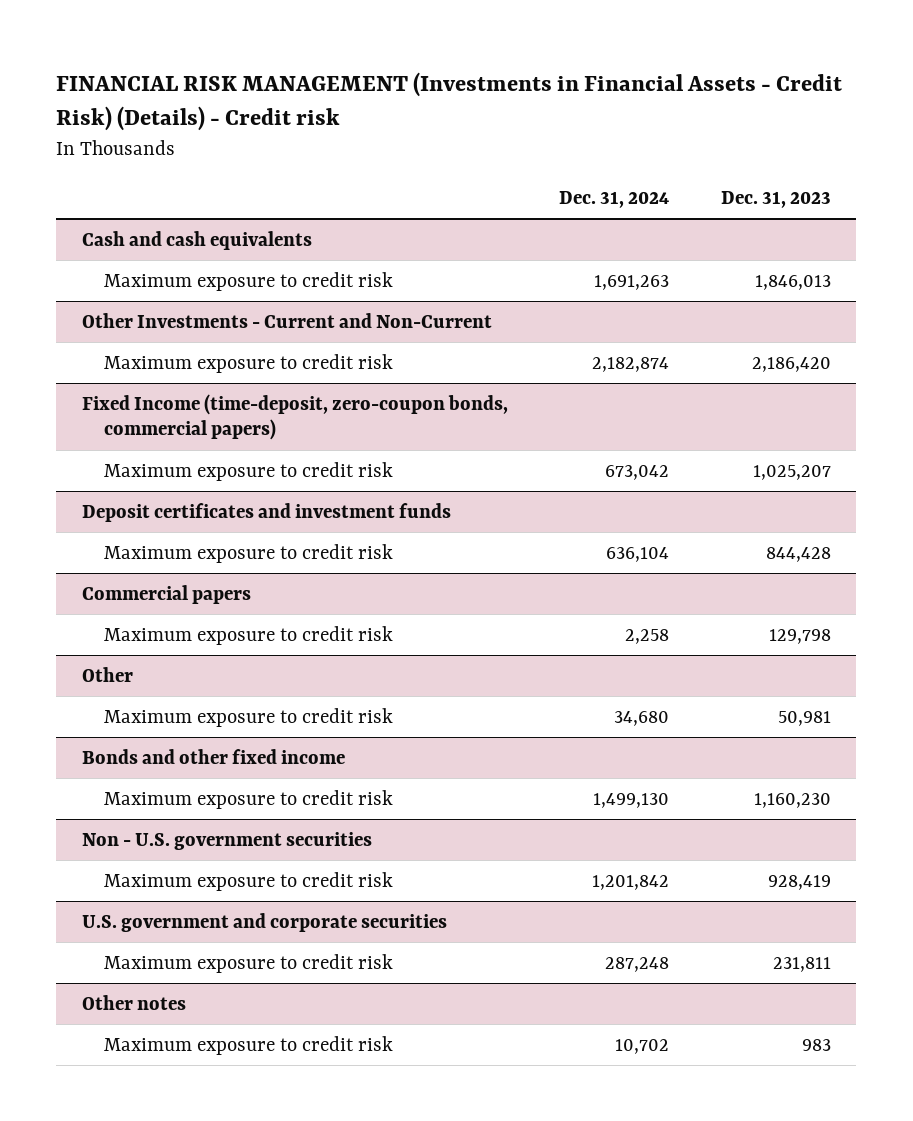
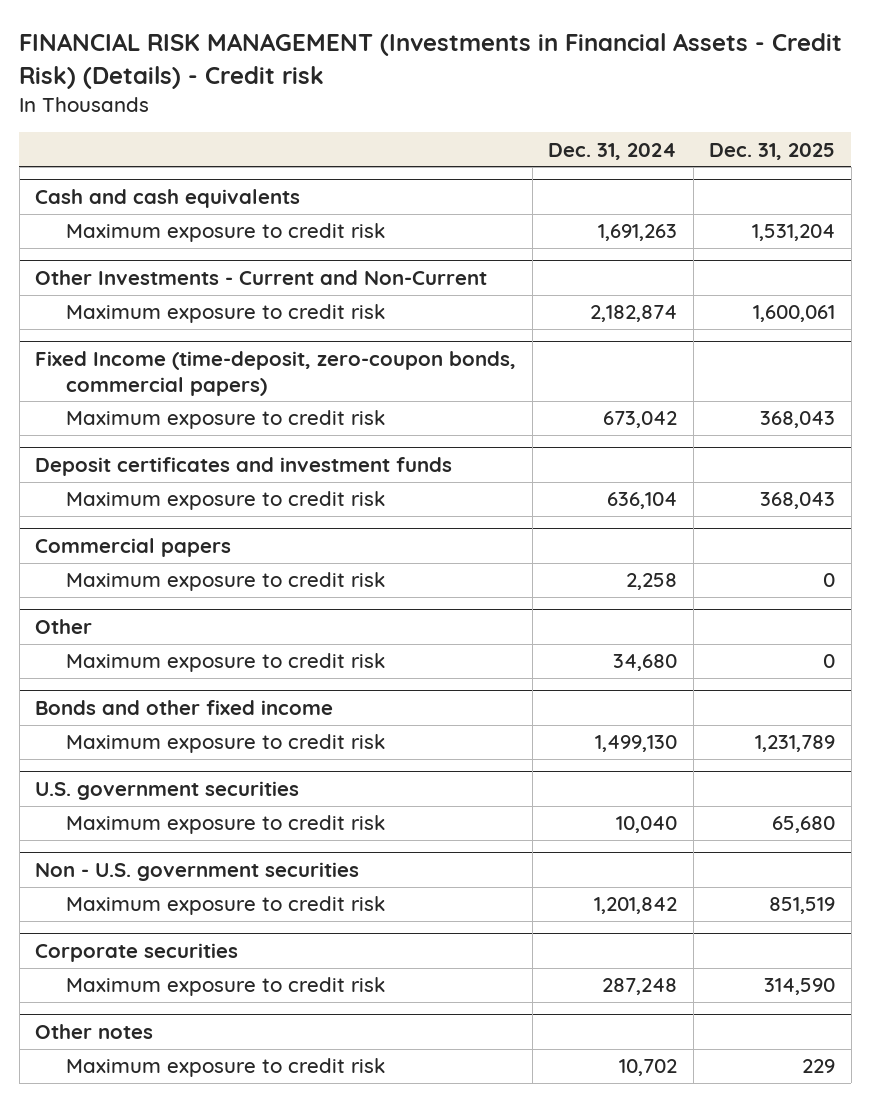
[720,190,831,208] Dec. 31, 2023 -> none
none -> [709,142,836,160] Dec. 31, 2025
none -> [35,781,300,801] U.S. government securities
none -> [66,815,386,835] Maximum exposure to credit risk
[82,912,448,932] U.S. government and corporate securities -> [35,943,239,963] Corporate securities

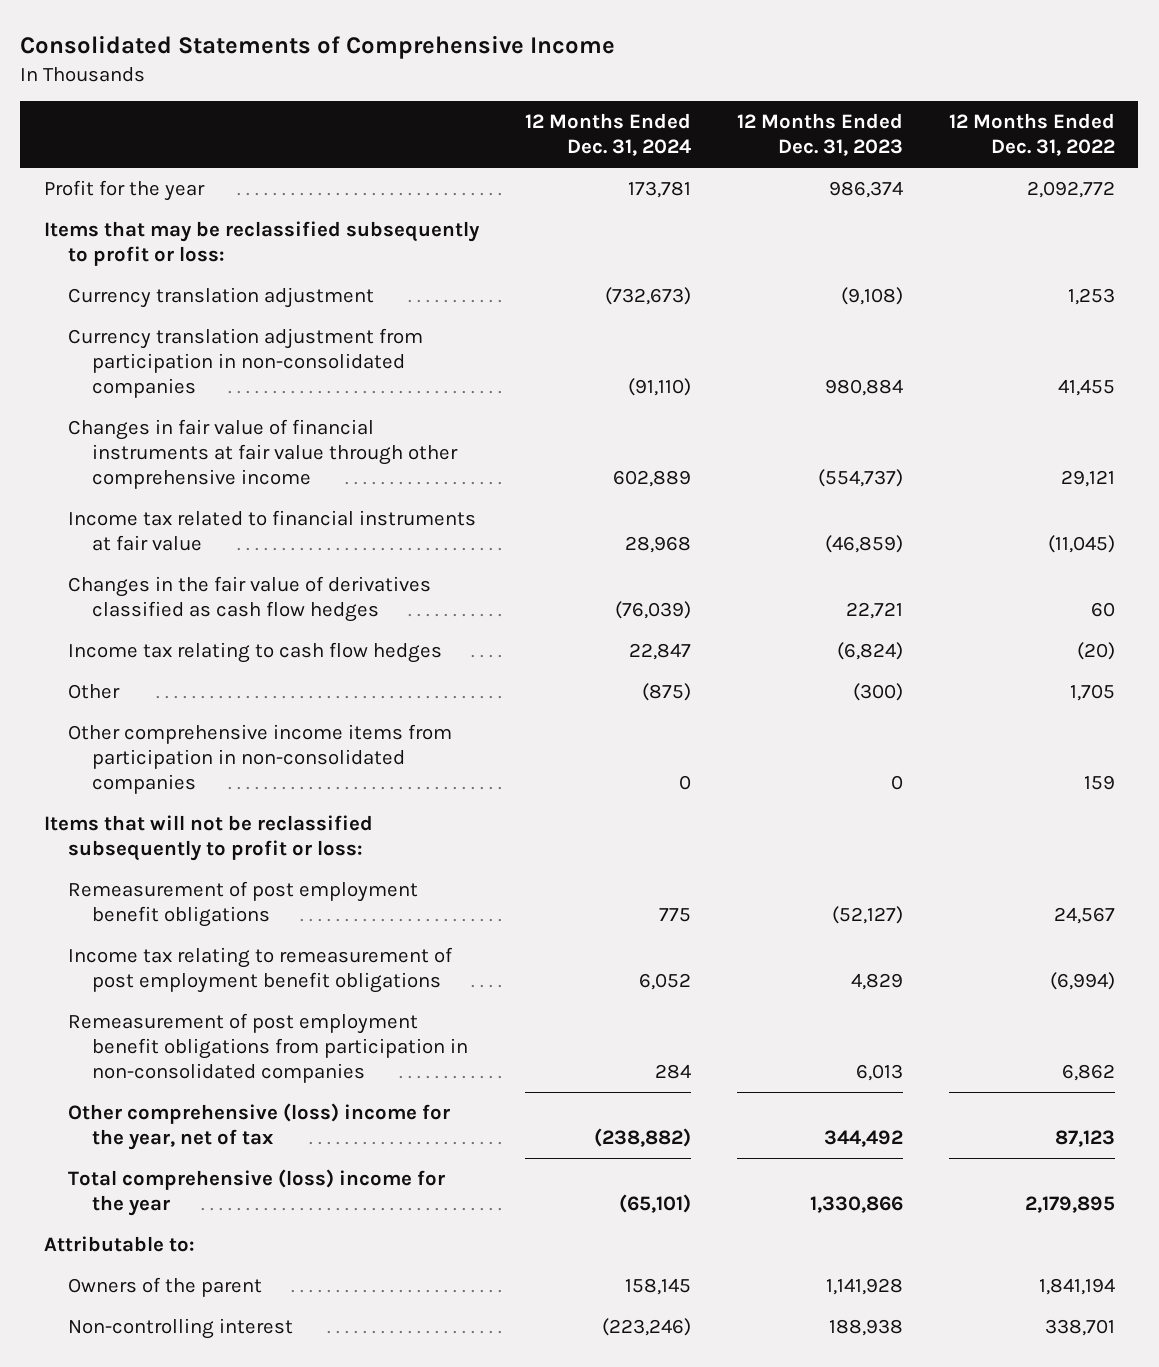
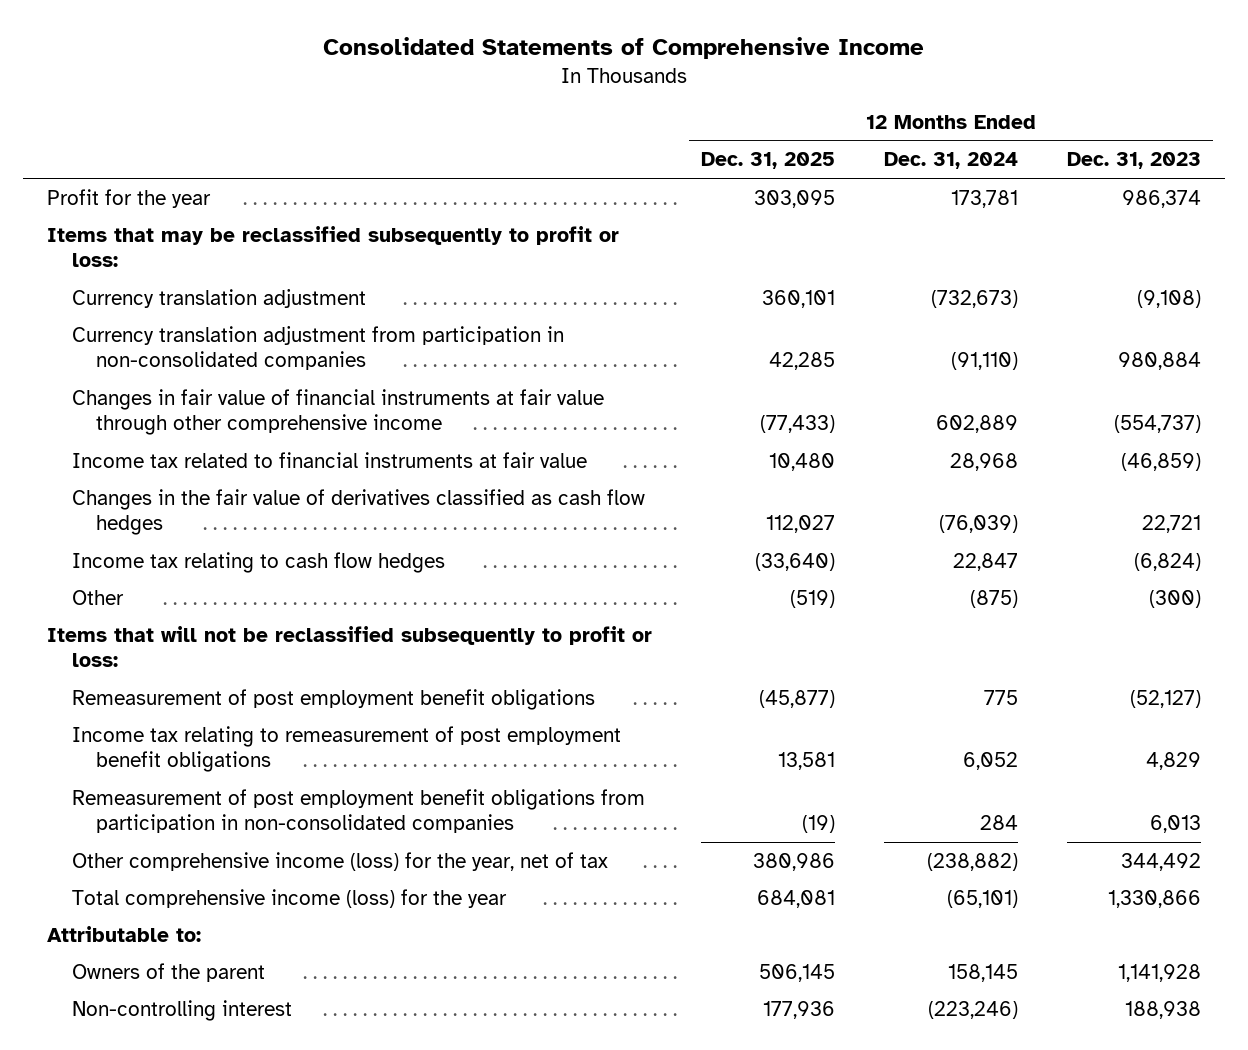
[949,113,1116,157] 12 Months Ended Dec. 31, 2022 -> none
none -> [701,152,836,170] Dec. 31, 2025
[67,723,452,795] Other comprehensive income items from participation in non-consolidated companies -> none
[67,1102,450,1150] Other comprehensive (loss) income for the year, net of tax -> [71,851,608,871] Other comprehensive income (loss) for the year, net of tax
[67,1168,445,1216] Total comprehensive (loss) income for the year -> [71,888,507,908] Total comprehensive income (loss) for the year

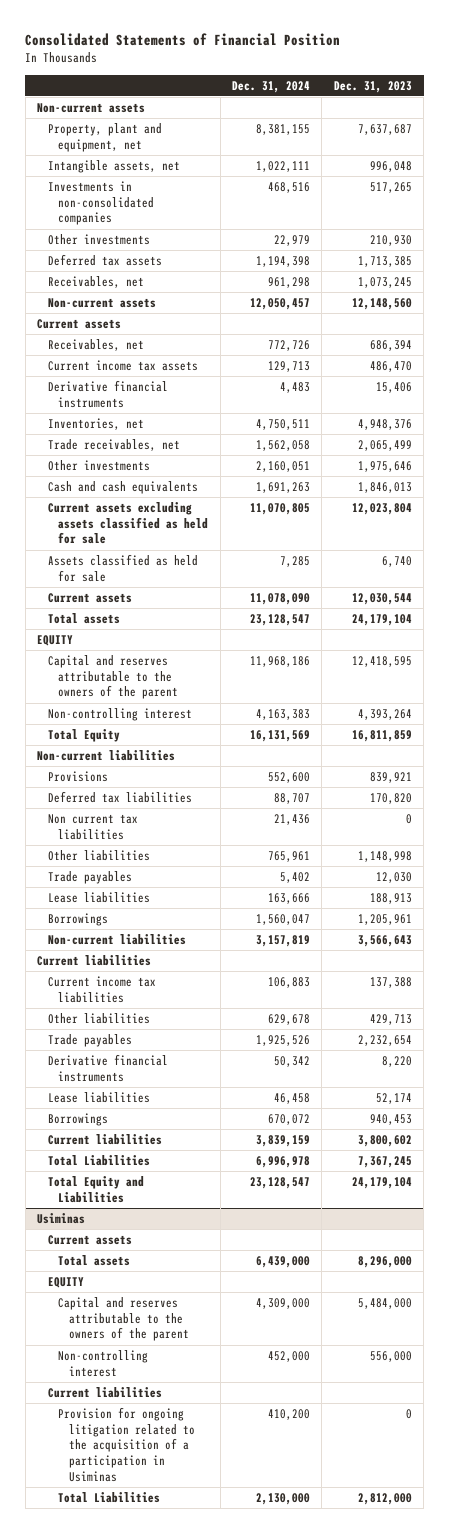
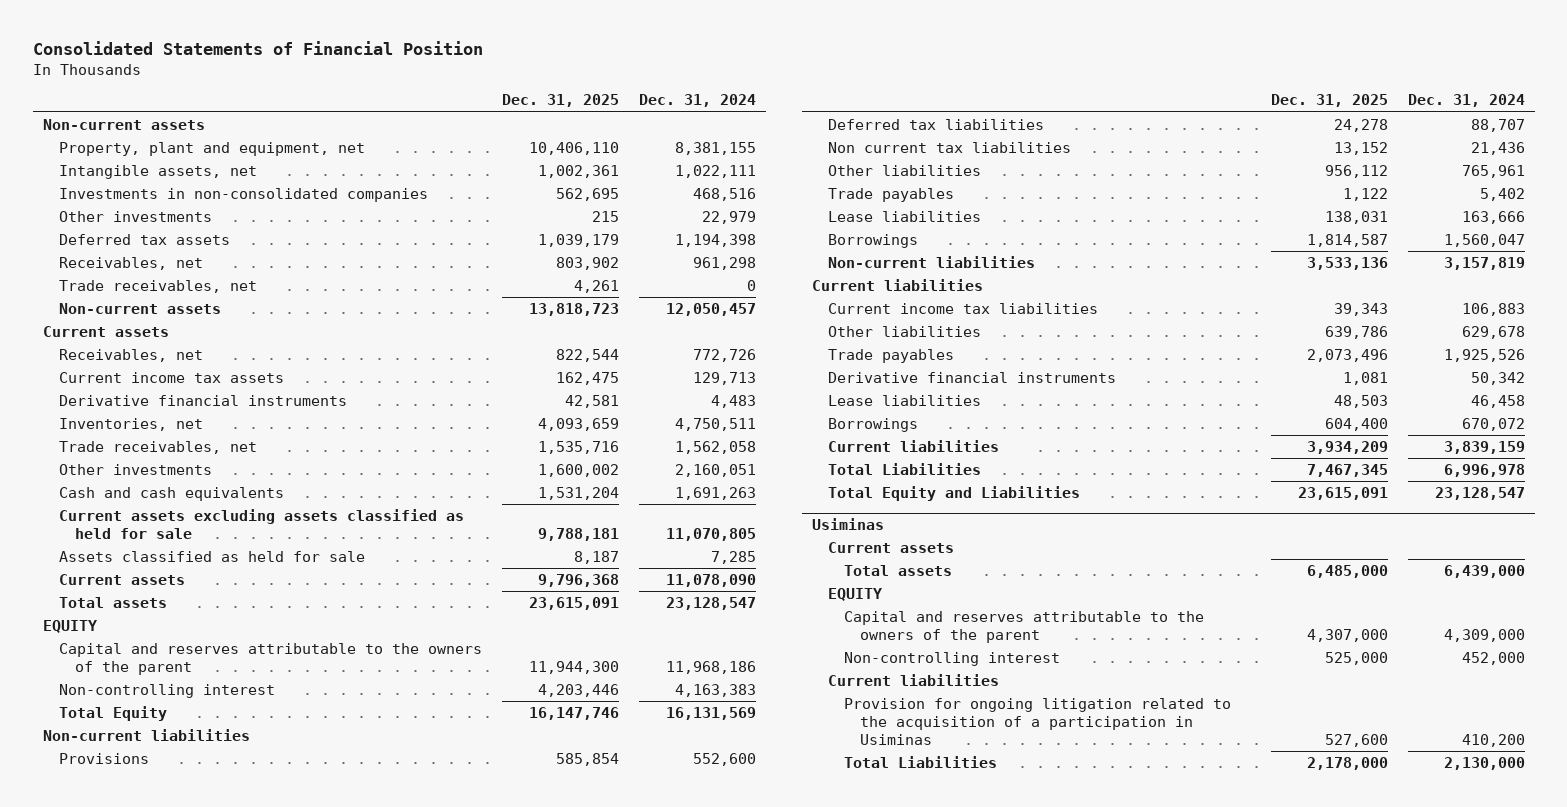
[333,80,412,93] Dec. 31, 2023 -> none
none -> [501,94,619,108] Dec. 31, 2025
none -> [58,279,257,293] Trade receivables, net

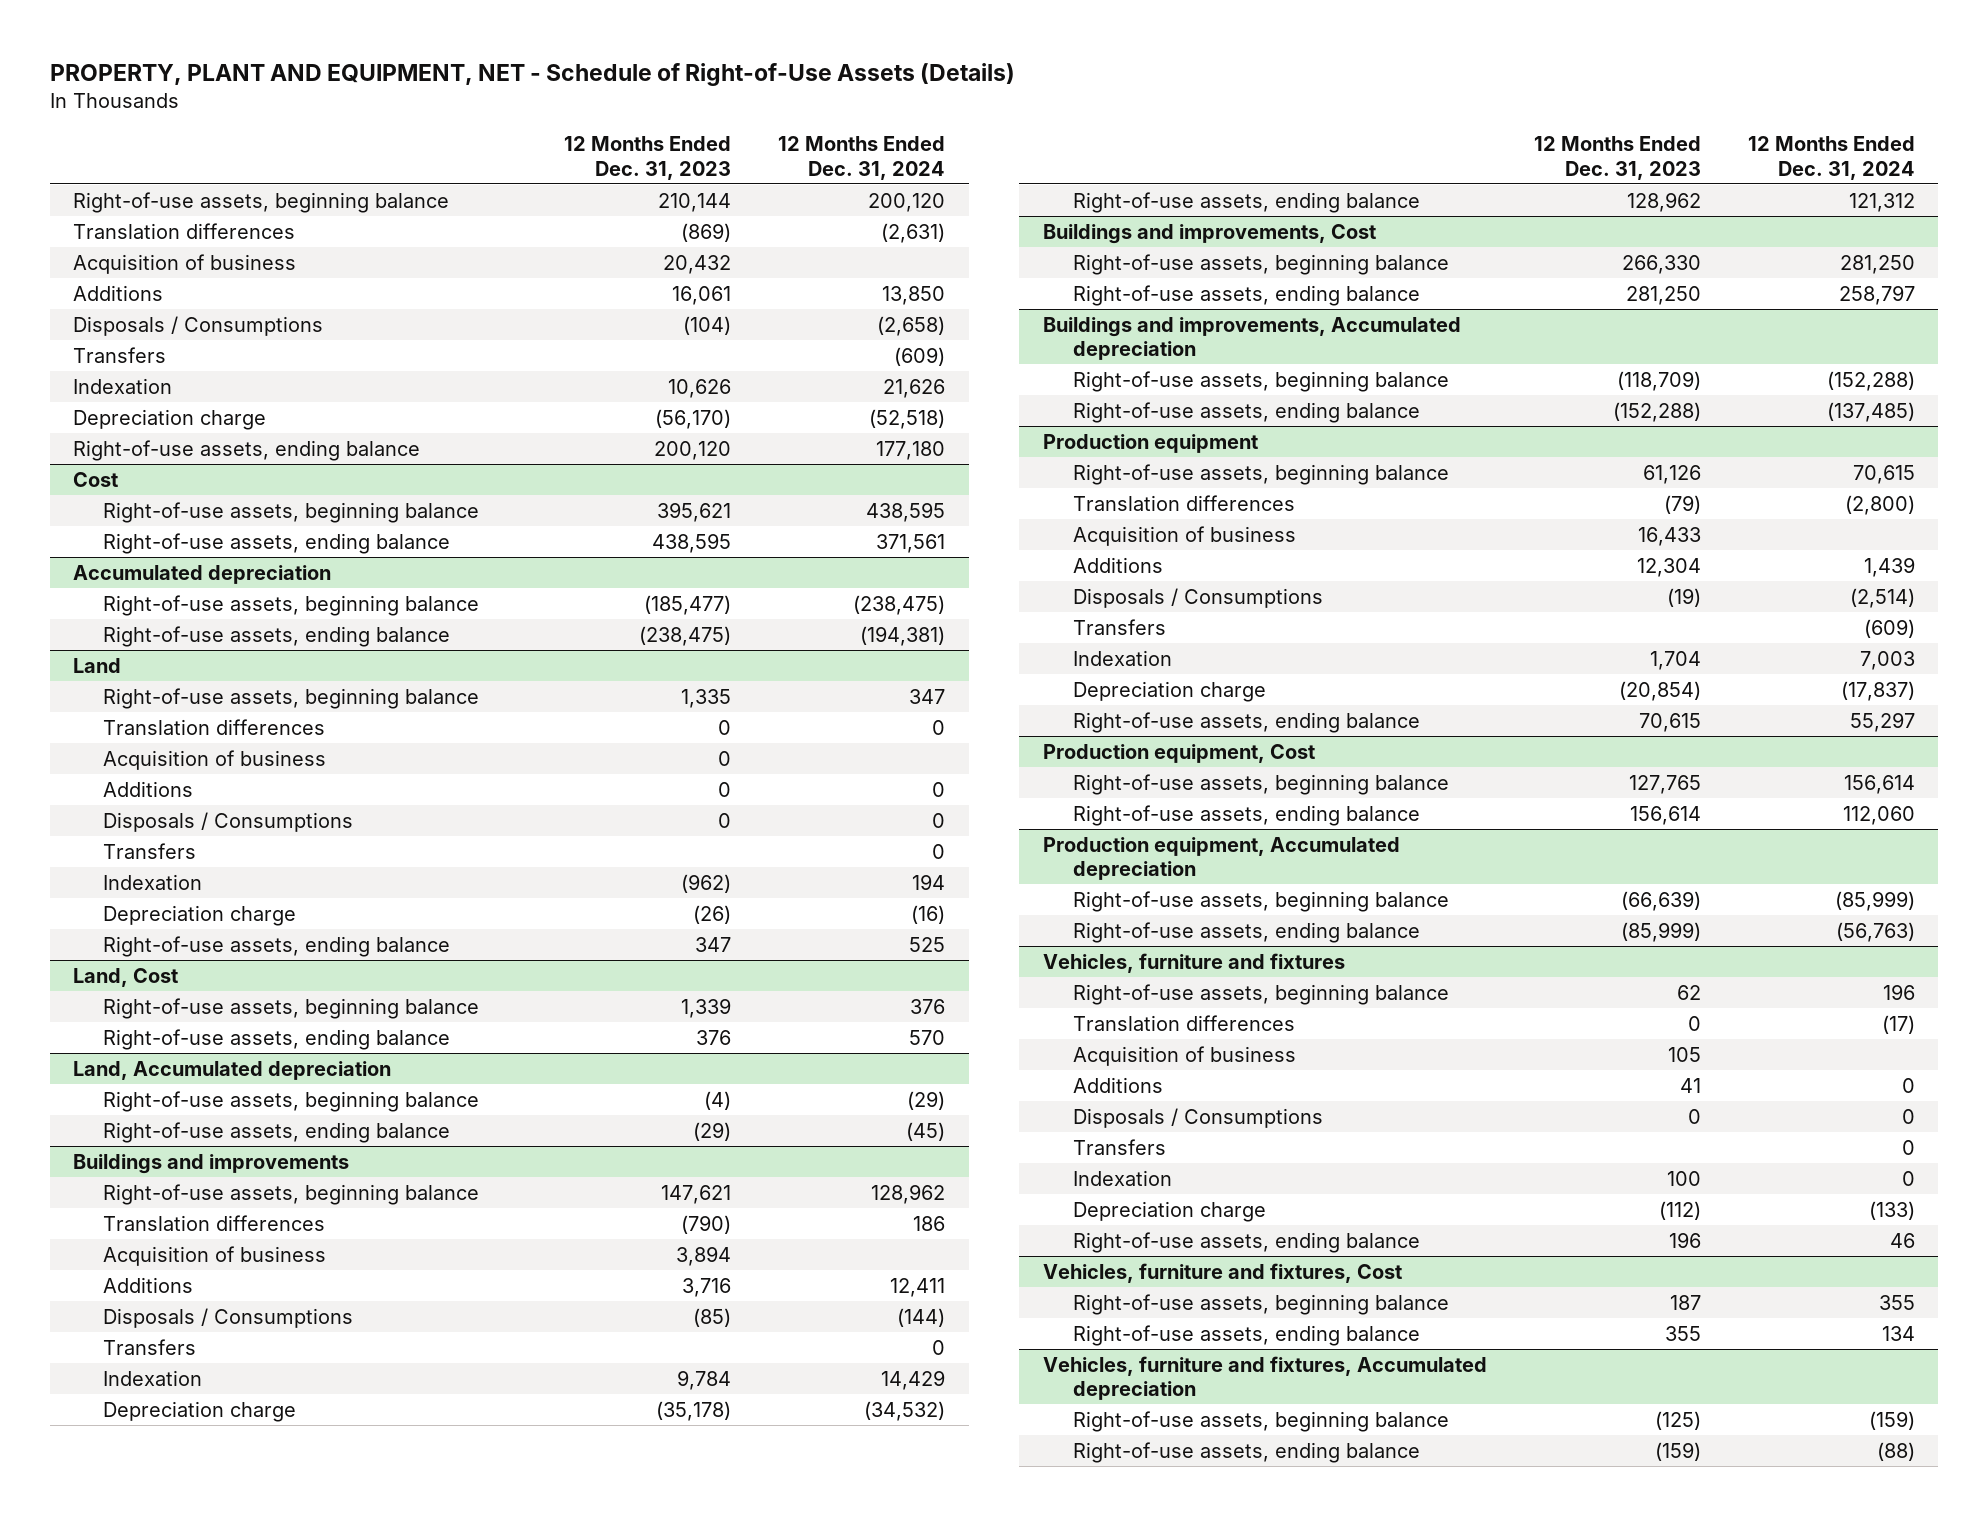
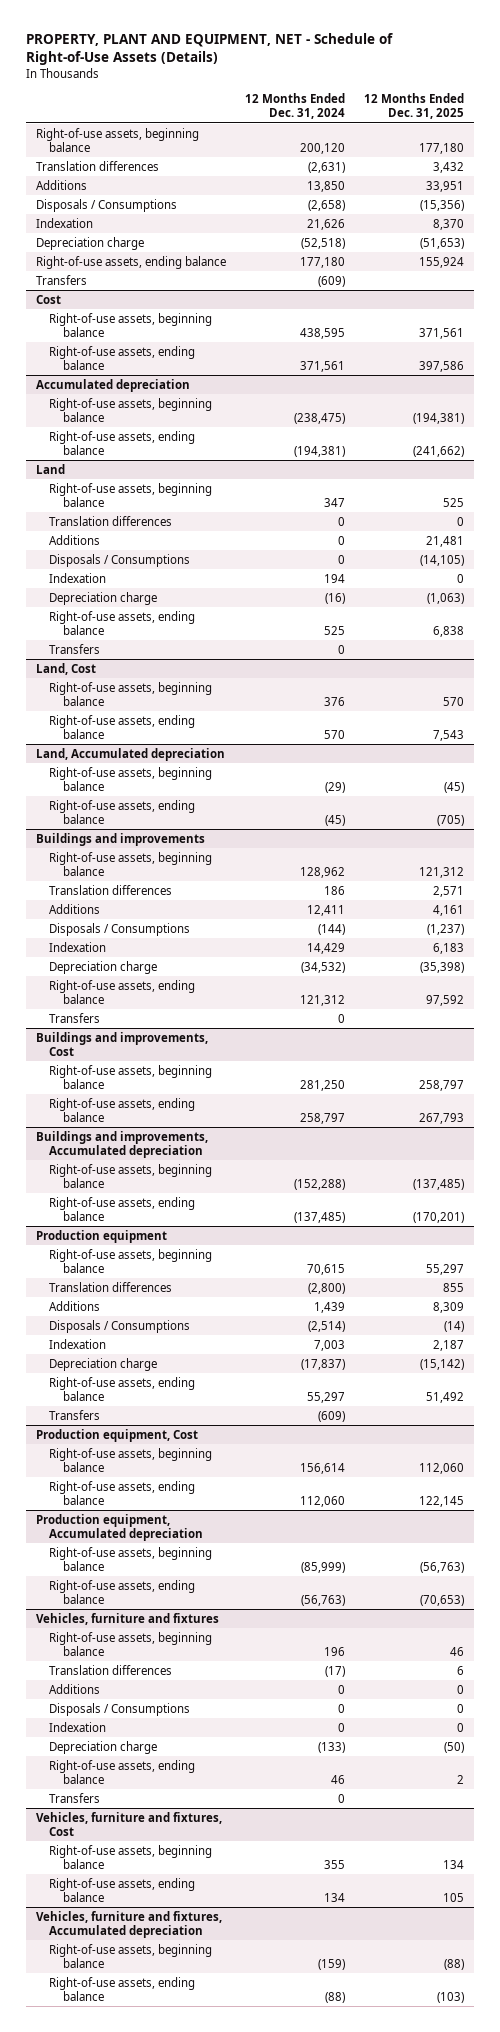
[564,136,732,180] 12 Months Ended Dec. 31, 2023 -> none
none -> [364,93,465,120] 12 Months Ended Dec. 31, 2025
[73,253,297,274] Acquisition of business -> none
[73,346,167,363] Transfers -> [35,274,87,285] Transfers
[103,749,327,770] Acquisition of business -> none
[103,842,197,859] Transfers -> [49,643,101,654] Transfers
[103,1245,327,1266] Acquisition of business -> none
[103,1338,197,1355] Transfers -> [49,1012,101,1023] Transfers
[1073,525,1297,546] Acquisition of business -> none
[1073,618,1167,635] Transfers -> [49,1409,101,1420] Transfers
[1073,1045,1297,1066] Acquisition of business -> none
[1073,1138,1167,1155] Transfers -> [49,1792,101,1803] Transfers

